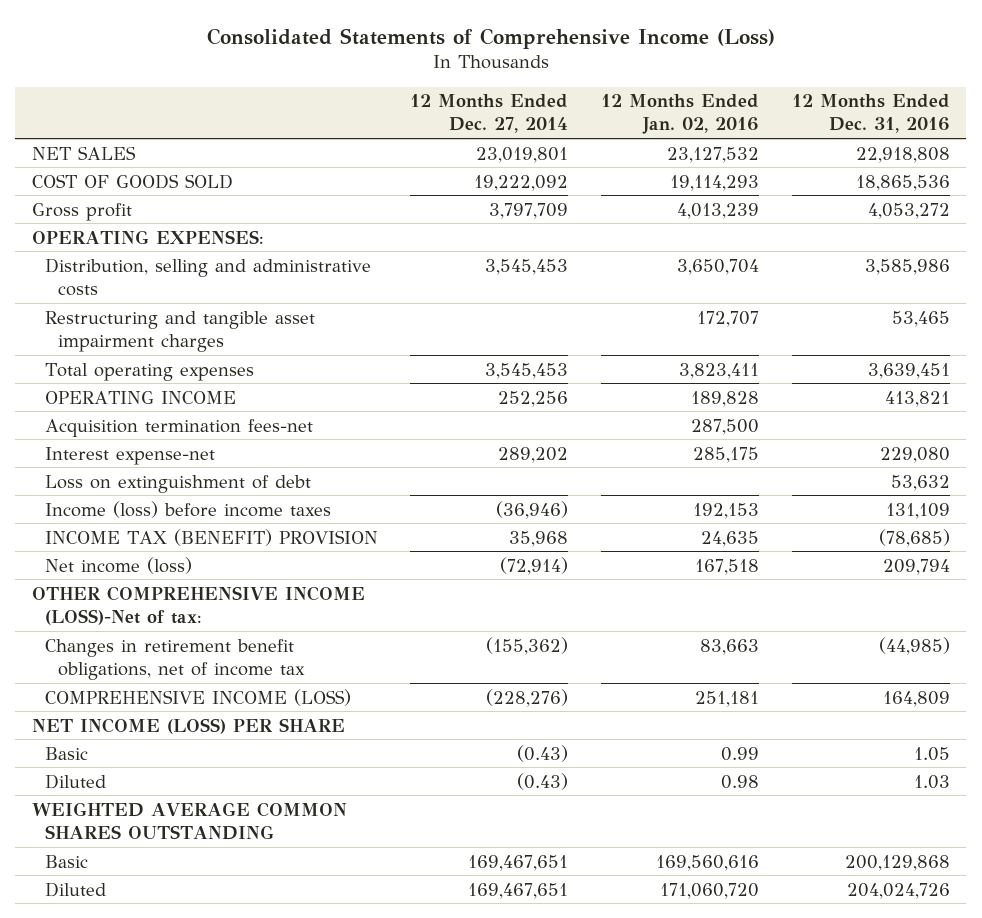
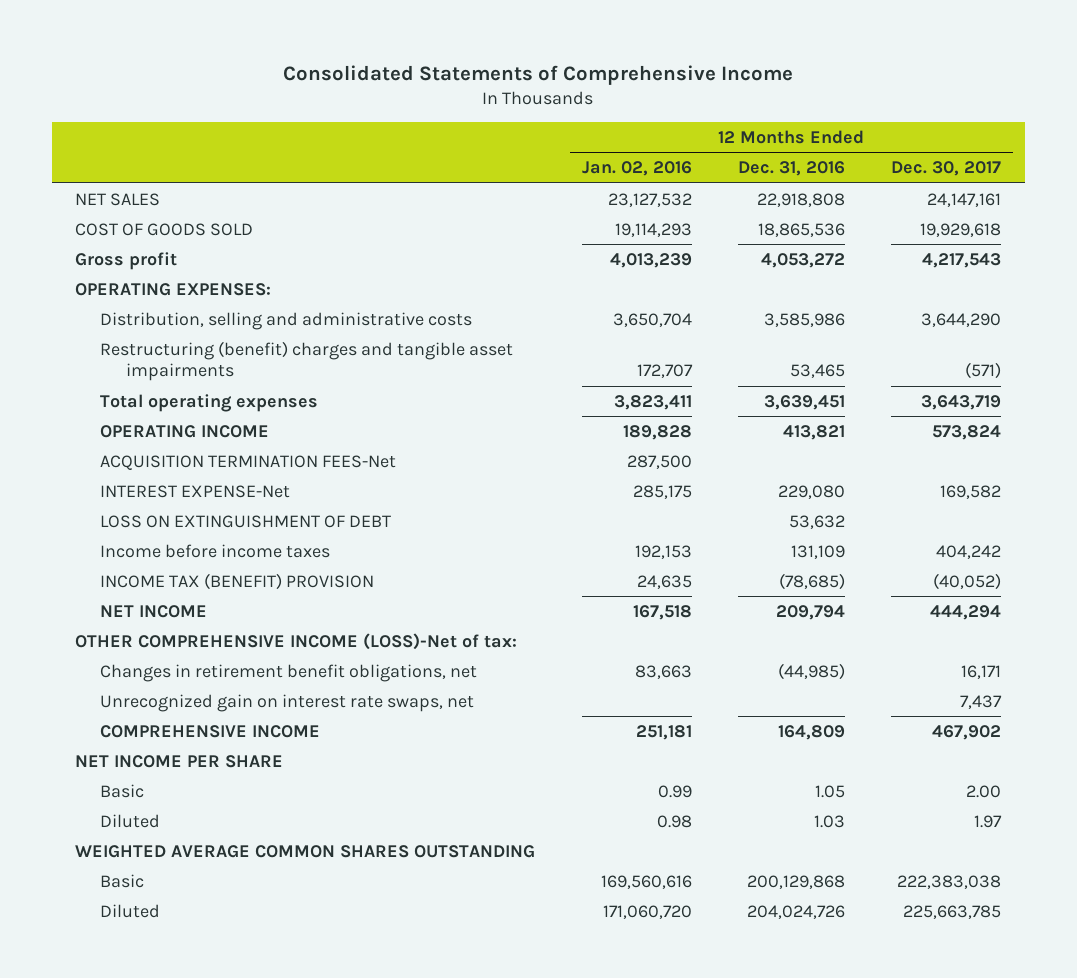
[206,27,775,49] Consolidated Statements of Comprehensive Income (Loss) -> [283,64,794,85] Consolidated Statements of Comprehensive Income
[410,94,569,134] 12 Months Ended Dec. 27, 2014 -> none
none -> [891,161,1002,177] Dec. 30, 2017
[44,310,315,352] Restructuring and tangible asset impairment charges -> [100,340,514,382] Restructuring (benefit) charges and tangible asset impairments
[44,418,313,437] Acquisition termination fees-net -> [100,454,397,471] ACQUISITION TERMINATION FEES-Net
[44,446,215,465] Interest expense-net -> [100,484,291,498] INTEREST EXPENSE-Net
[44,474,311,493] Loss on extinguishment of debt -> [100,514,392,528] LOSS ON EXTINGUISHMENT OF DEBT
[44,500,331,518] Income (loss) before income taxes -> [100,543,331,558] Income before income taxes
[44,556,192,574] Net income (loss) -> [100,604,208,618] NET INCOME
[44,638,305,680] Changes in retirement benefit obligations, net of income tax -> [100,663,478,682] Changes in retirement benefit obligations, net
none -> [100,693,475,712] Unrecognized gain on interest rate swaps, net
[44,688,351,706] COMPREHENSIVE INCOME (LOSS) -> [100,724,321,738] COMPREHENSIVE INCOME
[31,717,345,734] NET INCOME (LOSS) PER SHARE -> [75,754,284,768] NET INCOME PER SHARE

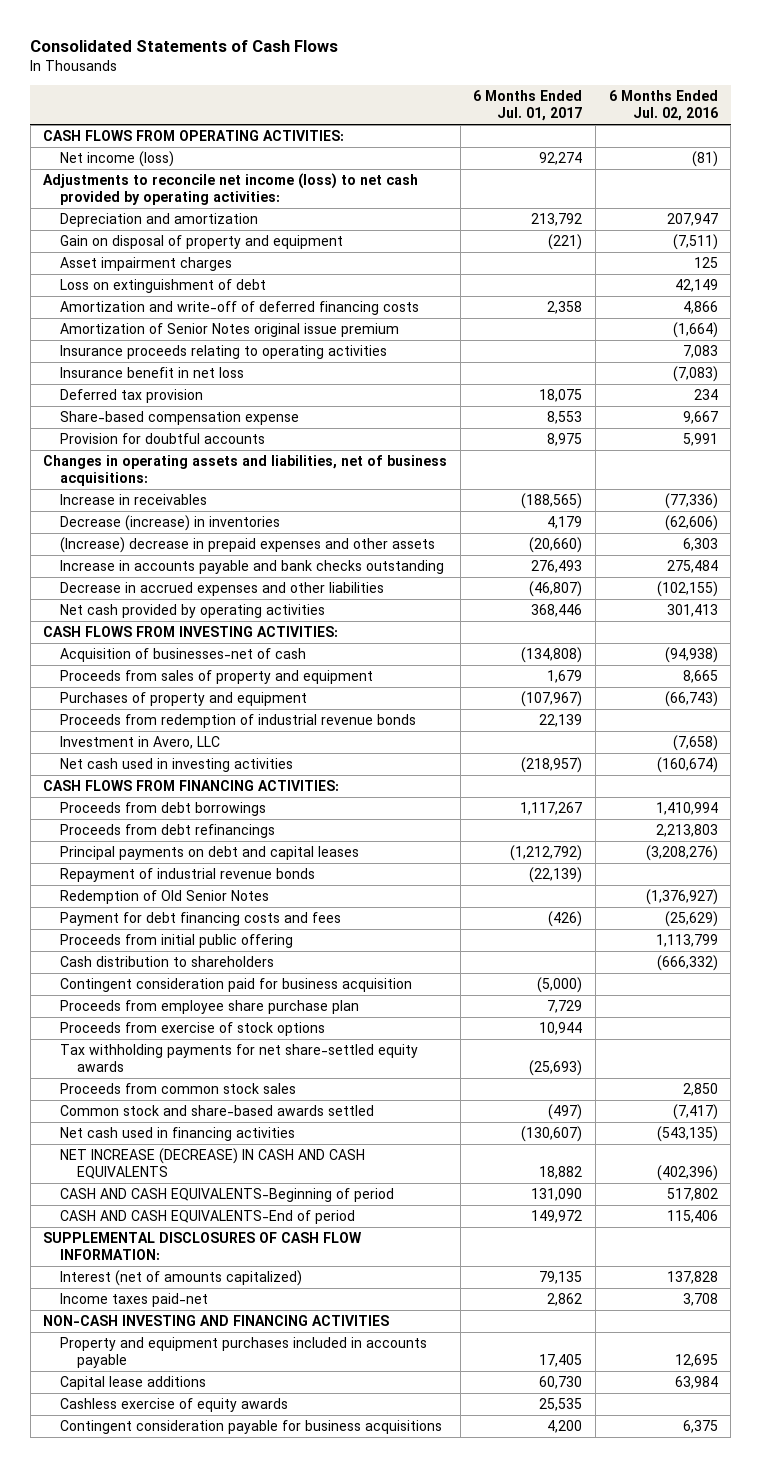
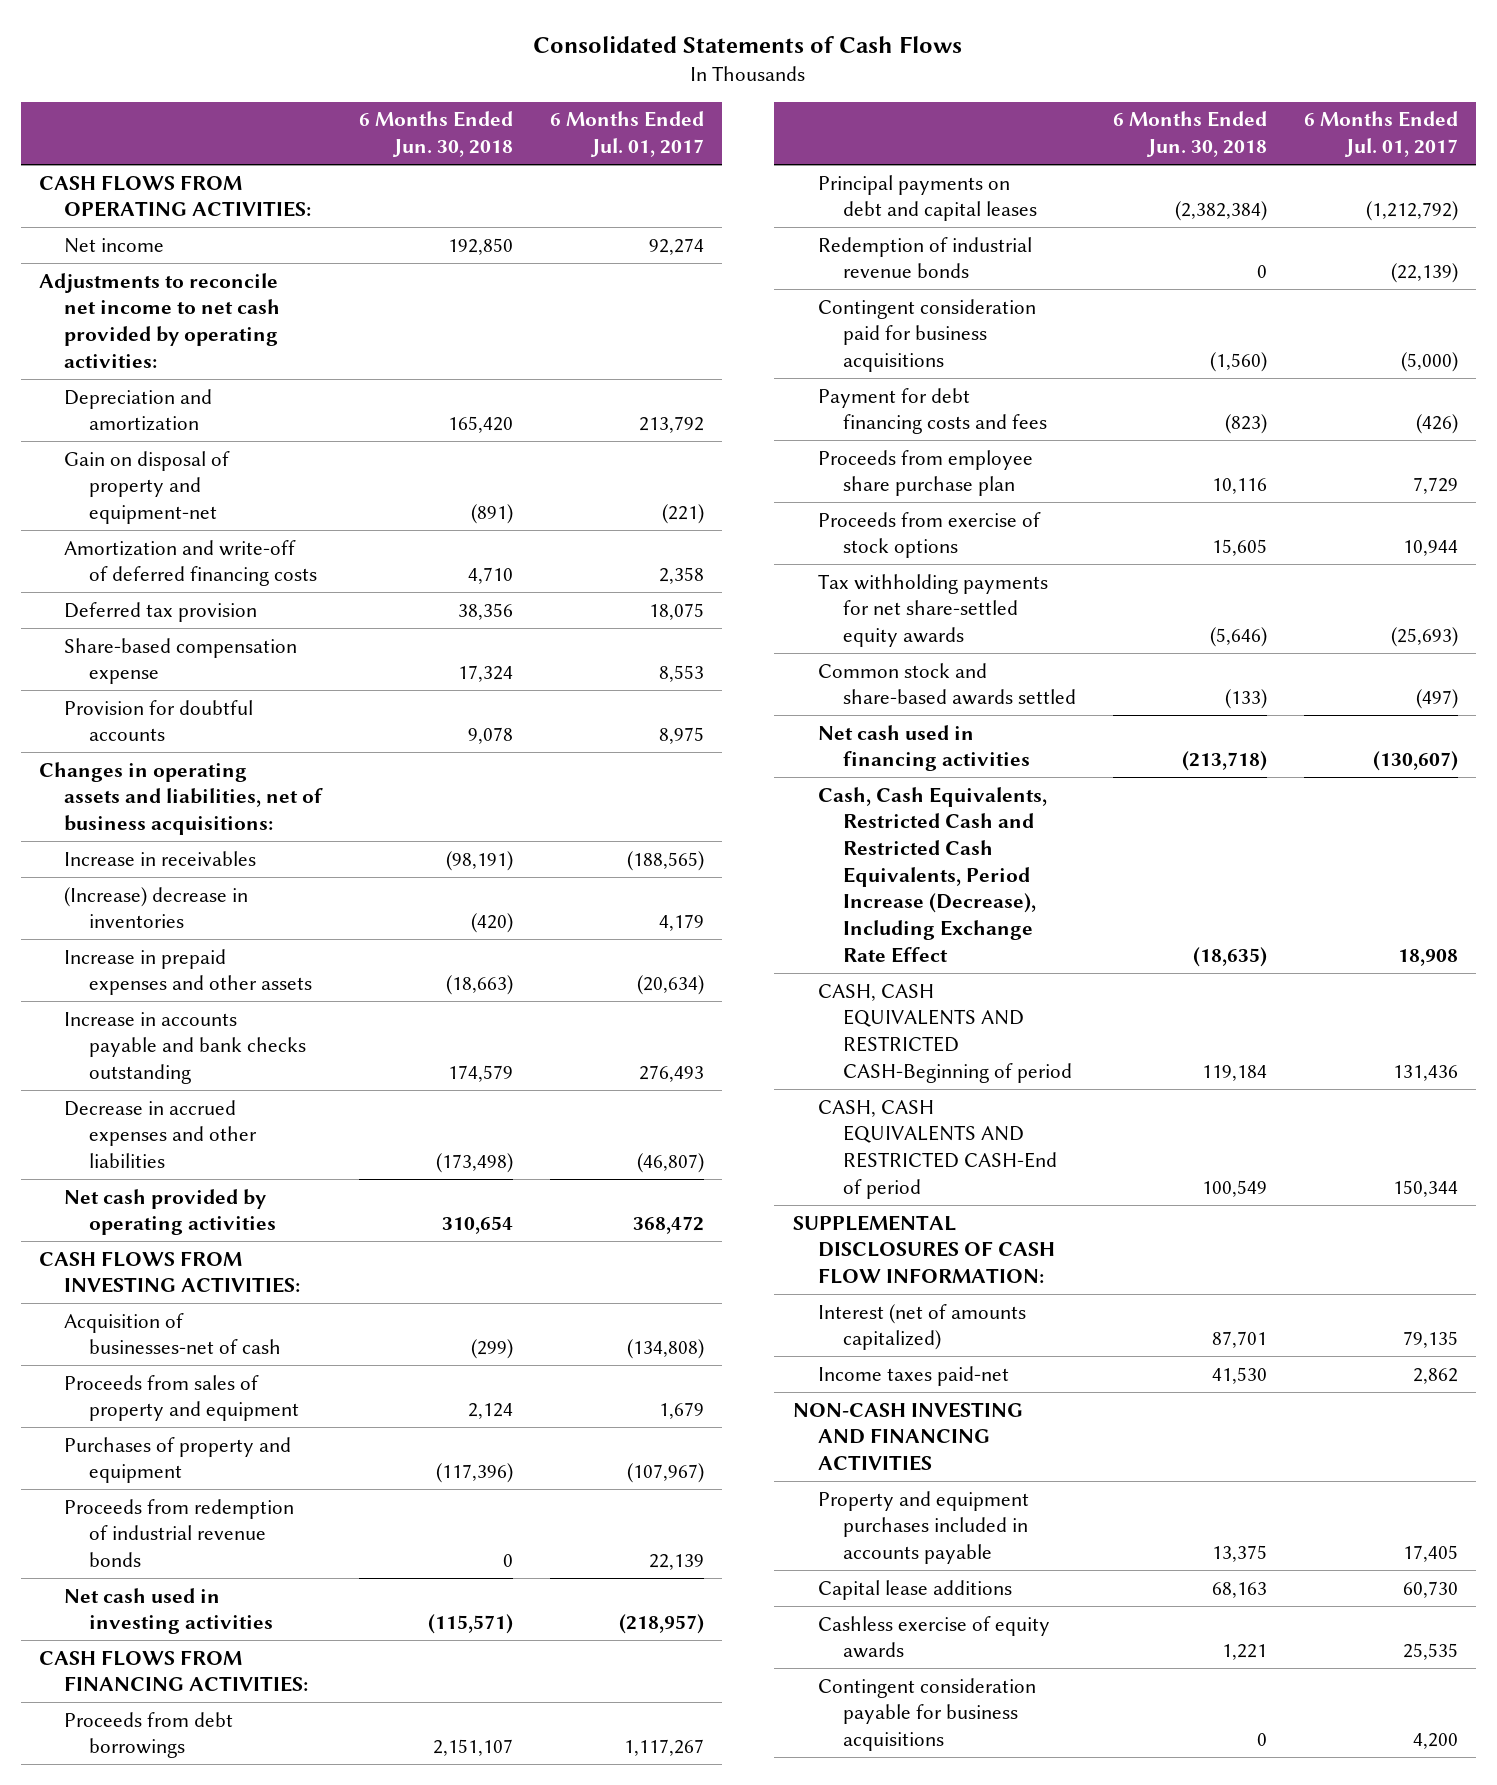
[608,90,718,122] 6 Months Ended Jul. 02, 2016 -> none
none -> [359,111,514,158] 6 Months Ended Jun. 30, 2018
[60,150,175,167] Net income (loss) -> [64,237,165,253] Net income
[43,172,419,205] Adjustments to reconcile net income (loss) to net cash provided by operating activities: -> [38,272,281,368] Adjustments to reconcile net income to net cash provided by operating activities:
[60,256,233,271] Asset impairment charges -> none
[60,278,267,293] Loss on extinguishment of debt -> none
[60,234,344,249] Gain on disposal of property and equipment -> [64,450,231,524] Gain on disposal of property and equipment-net
[60,322,400,337] Amortization of Senior Notes original issue premium -> none
[60,344,388,359] Insurance proceeds relating to operating activities -> none
[60,366,245,378] Insurance benefit in net loss -> none
[60,514,281,531] Decrease (increase) in inventories -> [64,886,249,929] (Increase) decrease in inventories
[60,536,436,553] (Increase) decrease in prepaid expenses and other assets -> [64,948,313,996] Increase in prepaid expenses and other assets
[529,536,583,553] (20,660) -> [636,975,704,996] (20,634)
[531,603,583,617] 368,446 -> [632,1216,704,1235] 368,472
[60,735,221,749] Investment in Avero, LLC -> none
[60,823,276,838] Proceeds from debt refinancings -> none
[60,889,270,904] Redemption of Old Senior Notes -> none
[60,867,316,882] Repayment of industrial revenue bonds -> [818,236,1033,279] Redemption of industrial revenue bonds
none -> [818,298,1037,372] Contingent consideration paid for business acquisitions
[60,933,294,948] Proceeds from initial public offering -> none
[60,955,275,967] Cash distribution to shareholders -> none
[60,977,413,992] Contingent consideration paid for business acquisition -> none
[60,1082,297,1094] Proceeds from common stock sales -> none
[60,1147,366,1179] NET INCREASE (DECREASE) IN CASH AND CASH EQUIVALENTS -> none
none -> [818,786,1048,963] Cash, Cash Equivalents, Restricted Cash and Restricted Cash Equivalents, Period Increase (Decrease), Including Exchange Rate Effect
[60,1187,395,1202] CASH AND CASH EQUIVALENTS-Beginning of period -> [818,983,1073,1083] CASH, CASH EQUIVALENTS AND RESTRICTED CASH-Beginning of period
[531,1187,583,1201] 131,090 -> [1392,1064,1458,1081] 131,436
[60,1209,356,1224] CASH AND CASH EQUIVALENTS-End of period -> [818,1099,1058,1199] CASH, CASH EQUIVALENTS AND RESTRICTED CASH-End of period
[531,1209,583,1223] 149,972 -> [1392,1179,1458,1197] 150,344

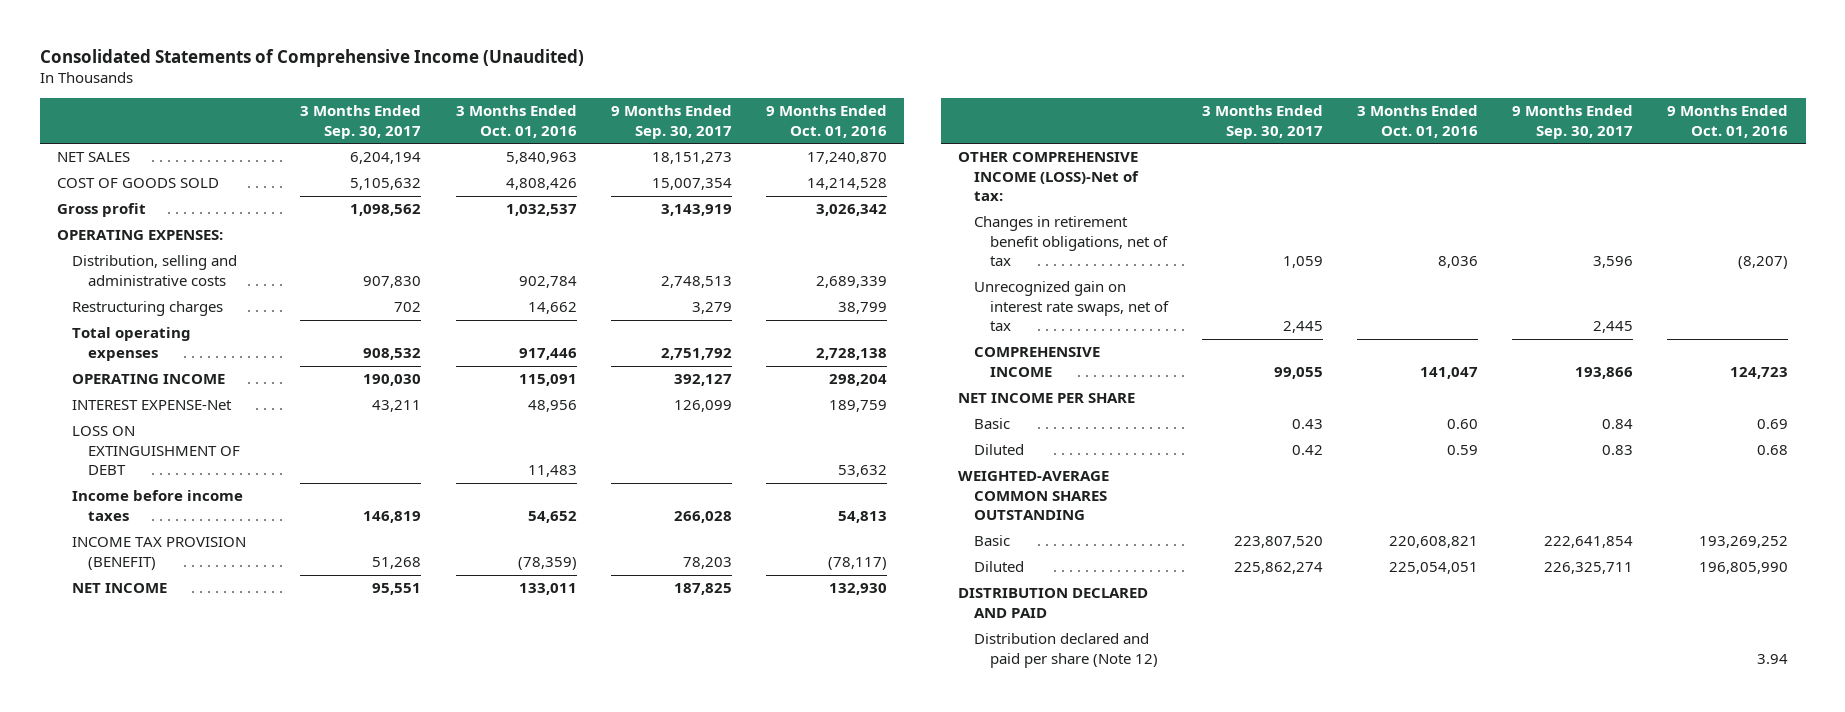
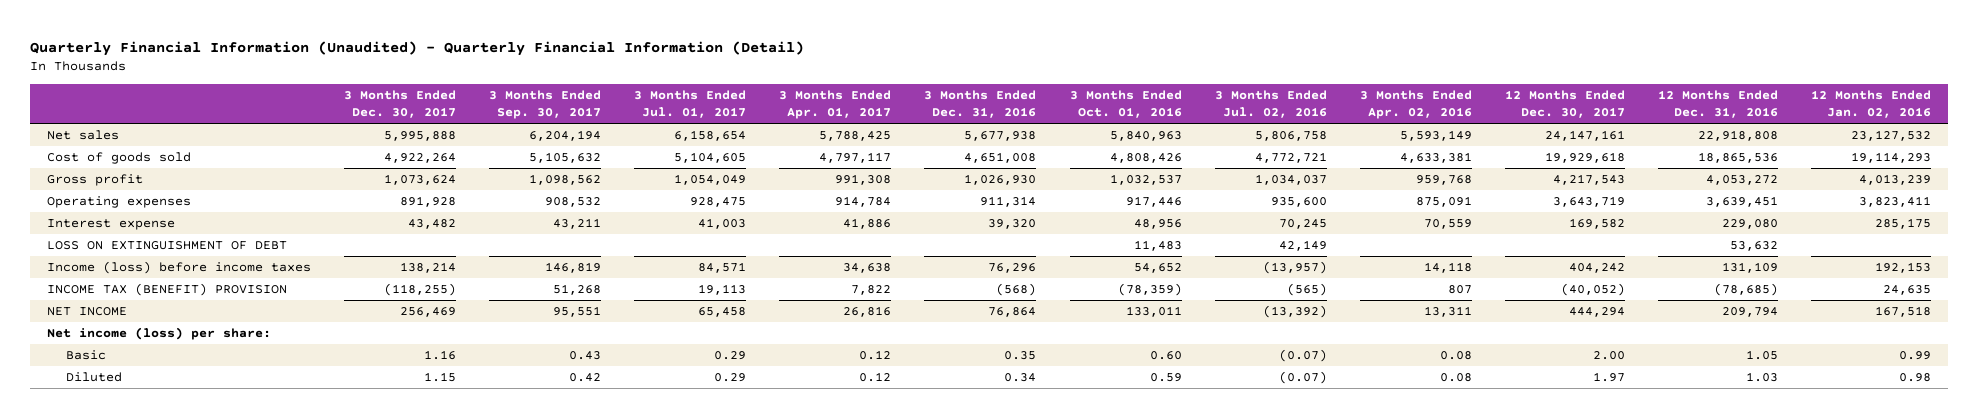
[39,48,584,67] Consolidated Statements of Comprehensive Income (Unaudited) -> [30,40,805,56] Quarterly Financial Information (Unaudited) - Quarterly Financial Information (Detail)
[610,105,732,139] 9 Months Ended Sep. 30, 2017 -> none
[765,105,887,138] 9 Months Ended Oct. 01, 2016 -> none
none -> [344,89,457,119] 3 Months Ended Dec. 30, 2017
none -> [634,89,747,119] 3 Months Ended Jul. 01, 2017
none -> [779,89,892,120] 3 Months Ended Apr. 01, 2017
none -> [924,89,1037,119] 3 Months Ended Dec. 31, 2016
none -> [1214,89,1327,119] 3 Months Ended Jul. 02, 2016
none -> [1359,89,1472,120] 3 Months Ended Apr. 02, 2016
none -> [1504,89,1625,119] 12 Months Ended Dec. 30, 2017
none -> [1657,89,1778,119] 12 Months Ended Dec. 31, 2016
none -> [1810,89,1931,119] 12 Months Ended Jan. 02, 2016
[56,152,130,163] NET SALES -> [47,129,120,140] Net sales
[56,178,219,189] COST OF GOODS SOLD -> [47,151,192,164] Cost of goods sold
[56,230,223,241] OPERATING EXPENSES: -> none
[72,255,238,286] Distribution, selling and administrative costs -> none
[72,301,224,317] Restructuring charges -> none
[72,374,226,385] OPERATING INCOME -> none
[72,327,192,361] Total operating expenses -> [47,195,192,208] Operating expenses
[72,400,233,411] INTEREST EXPENSE-Net -> [47,218,176,230] Interest expense
[72,490,244,521] Income before income taxes -> [47,260,312,274] Income (loss) before income taxes
[72,537,247,570] INCOME TAX PROVISION (BENEFIT) -> [47,282,288,296] INCOME TAX (BENEFIT) PROVISION
[958,152,1140,202] OTHER COMPREHENSIVE INCOME (LOSS)-Net of tax: -> none
[974,216,1168,267] Changes in retirement benefit obligations, net of tax -> none
[974,281,1169,332] Unrecognized gain on interest rate swaps, net of tax -> none
[974,347,1101,377] COMPREHENSIVE INCOME -> none
[958,393,1136,404] NET INCOME PER SHARE -> [47,326,272,340] Net income (loss) per share:
[958,471,1110,521] WEIGHTED-AVERAGE COMMON SHARES OUTSTANDING -> none
[974,535,1011,547] Basic -> none
[974,561,1025,573] Diluted -> none
[958,588,1149,618] DISTRIBUTION DECLARED AND PAID -> none
[974,633,1158,668] Distribution declared and paid per share (Note 12) -> none

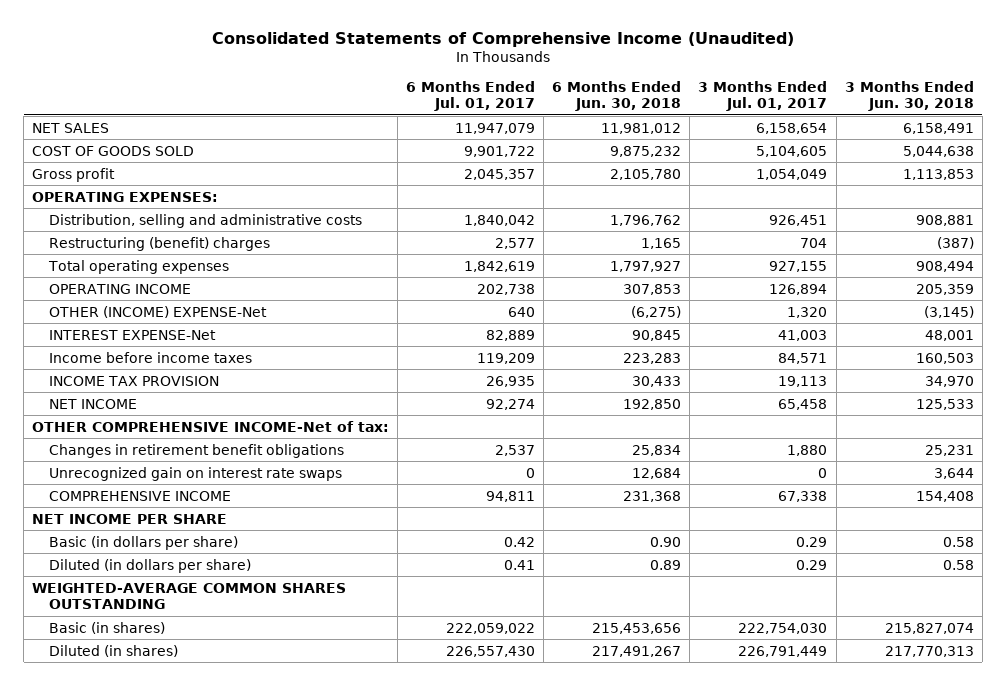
[30,40,805,56] Quarterly Financial Information (Unaudited) - Quarterly Financial Information (Detail) -> [211,32,794,48] Consolidated Statements of Comprehensive Income (Unaudited)
[344,89,457,119] 3 Months Ended Dec. 30, 2017 -> none
[489,89,602,120] 3 Months Ended Sep. 30, 2017 -> none
[779,89,892,120] 3 Months Ended Apr. 01, 2017 -> none
[924,89,1037,119] 3 Months Ended Dec. 31, 2016 -> none
[1069,89,1182,119] 3 Months Ended Oct. 01, 2016 -> none
[1214,89,1327,119] 3 Months Ended Jul. 02, 2016 -> none
[1359,89,1472,120] 3 Months Ended Apr. 02, 2016 -> none
[1504,89,1625,119] 12 Months Ended Dec. 30, 2017 -> none
[1657,89,1778,119] 12 Months Ended Dec. 31, 2016 -> none
[1810,89,1931,119] 12 Months Ended Jan. 02, 2016 -> none
none -> [406,80,536,112] 6 Months Ended Jul. 01, 2017
none -> [552,80,682,112] 6 Months Ended Jun. 30, 2018
none -> [844,80,974,112] 3 Months Ended Jun. 30, 2018
[47,129,120,140] Net sales -> [32,122,110,133] NET SALES
[47,151,192,164] Cost of goods sold -> [32,145,195,156] COST OF GOODS SOLD
[47,240,288,250] LOSS ON EXTINGUISHMENT OF DEBT -> none
none -> [32,191,219,202] OPERATING EXPENSES:
none -> [48,213,362,228] Distribution, selling and administrative costs
none -> [48,236,270,251] Restructuring (benefit) charges
[47,195,192,208] Operating expenses -> [47,259,229,274] Total operating expenses
[690,196,747,207] 928,475 -> [769,260,828,272] 927,155
none -> [48,283,191,294] OPERATING INCOME
none -> [48,305,267,318] OTHER (INCOME) EXPENSE-Net
[47,218,176,230] Interest expense -> [48,329,216,340] INTEREST EXPENSE-Net
[47,260,312,274] Income (loss) before income taxes -> [48,351,252,363] Income before income taxes
[47,282,288,296] INCOME TAX (BENEFIT) PROVISION -> [48,375,219,386] INCOME TAX PROVISION
none -> [32,420,390,432] OTHER COMPREHENSIVE INCOME-Net of tax:
none -> [48,443,344,458] Changes in retirement benefit obligations
none -> [48,466,342,481] Unrecognized gain on interest rate swaps
none -> [48,490,231,501] COMPREHENSIVE INCOME
[47,326,272,340] Net income (loss) per share: -> [32,513,228,524] NET INCOME PER SHARE
[65,349,106,360] Basic -> [48,535,238,550] Basic (in dollars per share)
[65,371,122,382] Diluted -> [48,558,251,573] Diluted (in dollars per share)
none -> [32,582,347,609] WEIGHTED-AVERAGE COMMON SHARES OUTSTANDING
none -> [48,621,165,634] Basic (in shares)
none -> [48,644,178,657] Diluted (in shares)

